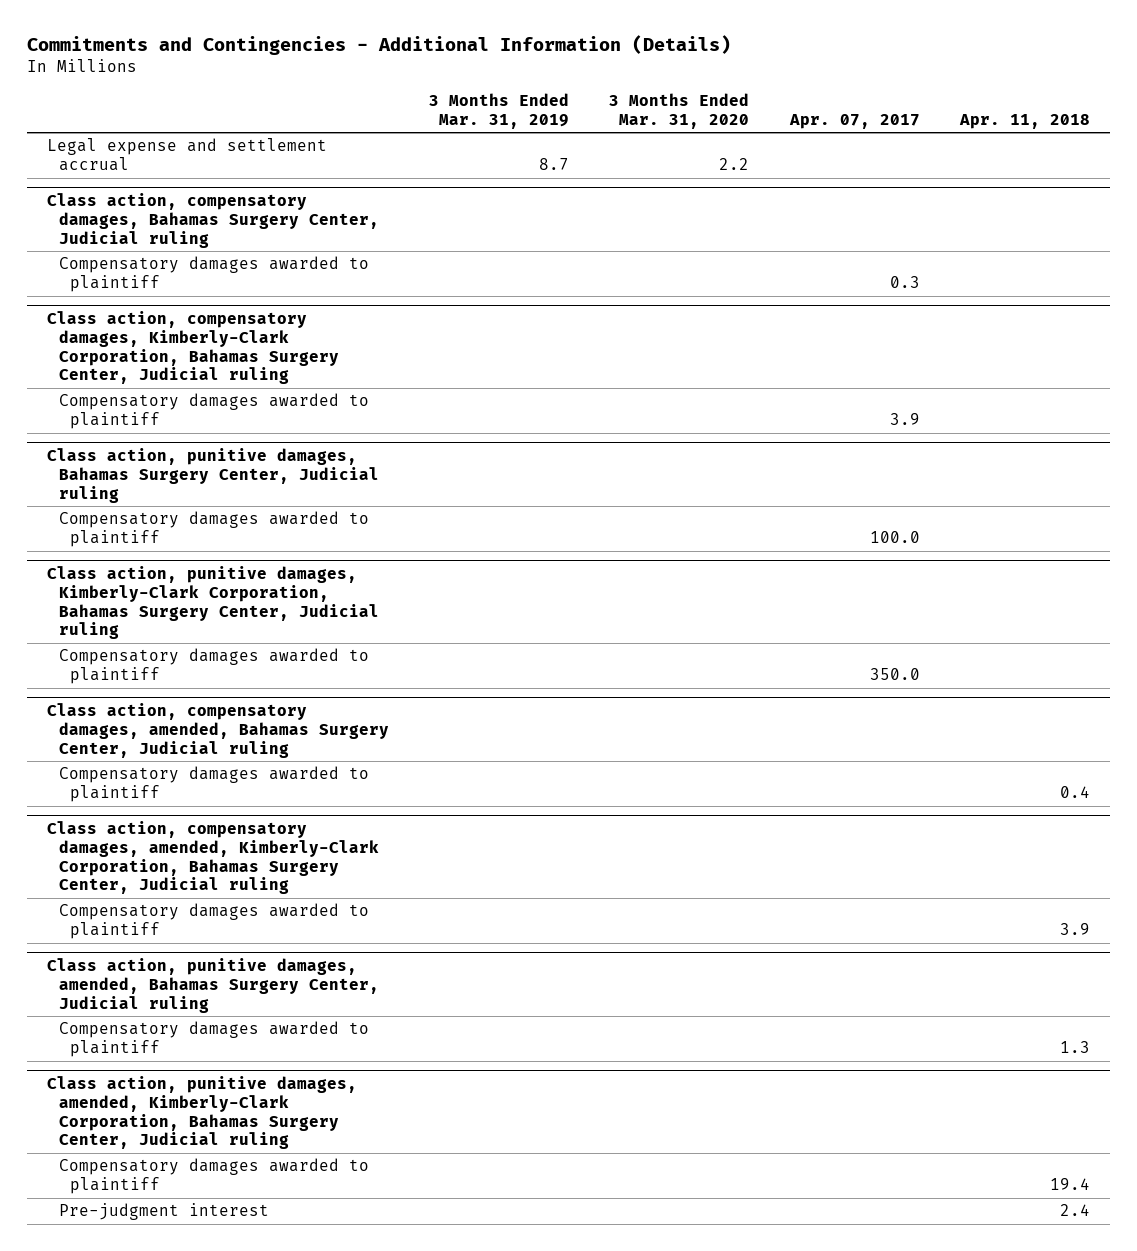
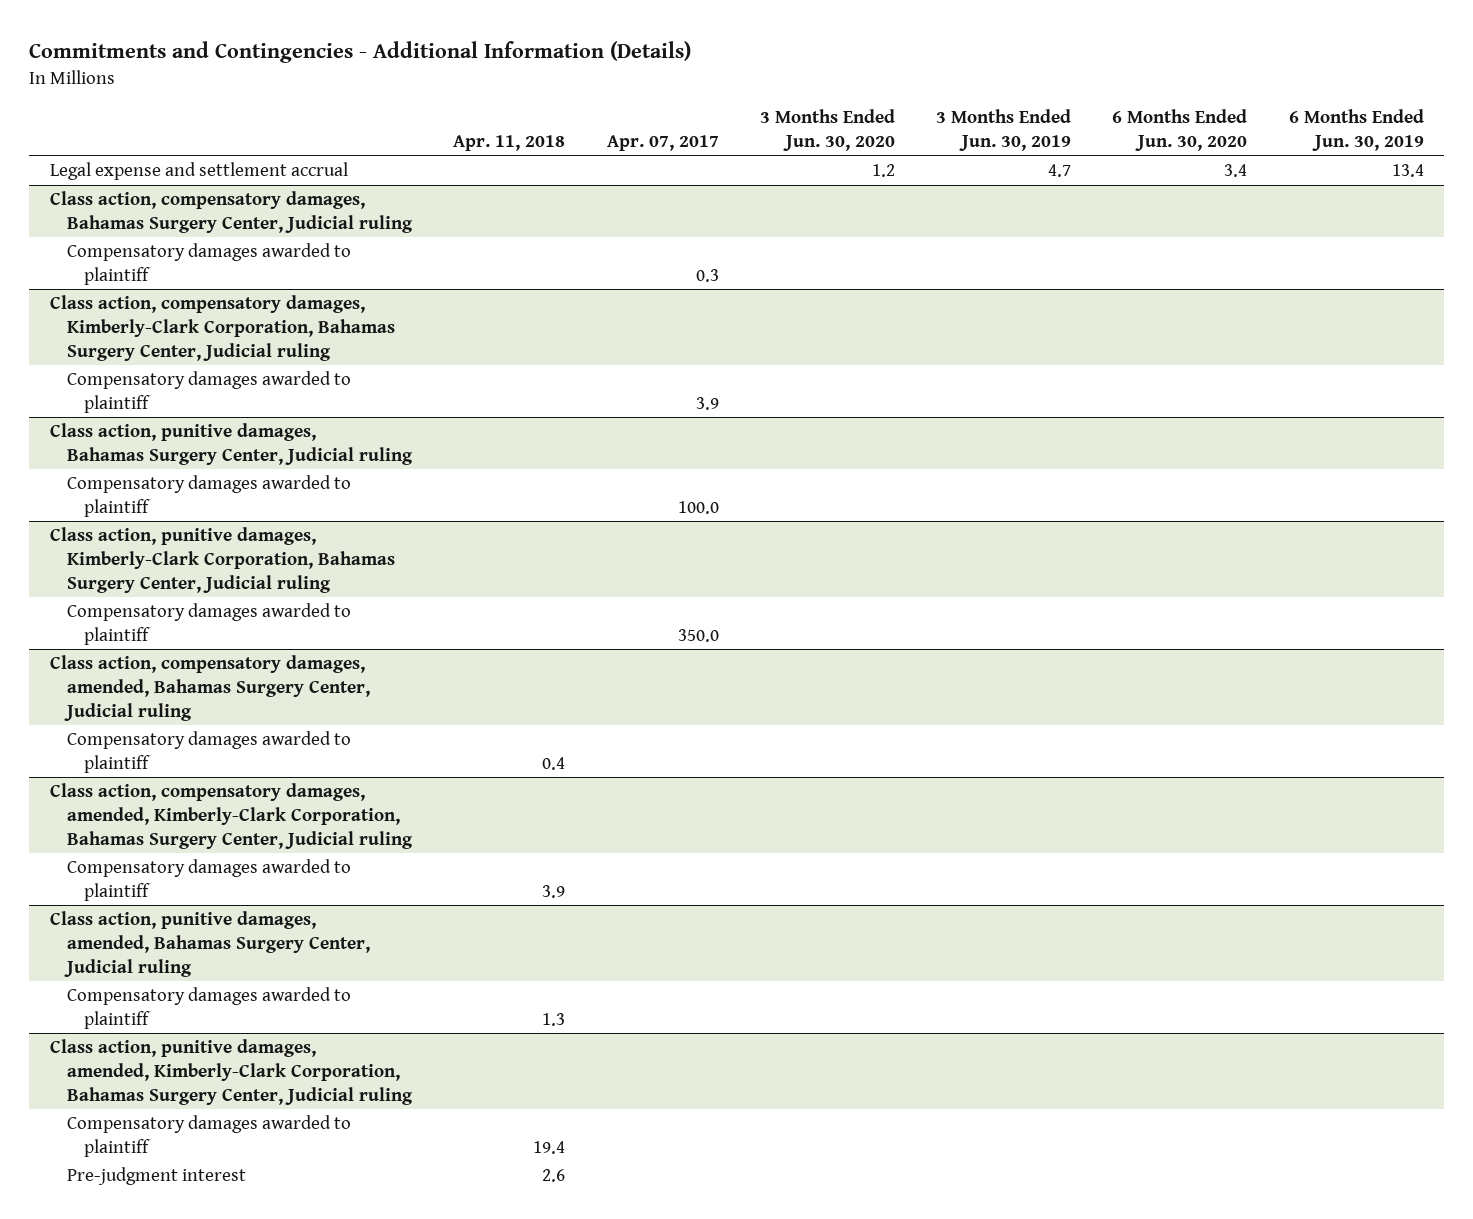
[428,93,569,130] 3 Months Ended Mar. 31, 2019 -> none
[609,93,750,130] 3 Months Ended Mar. 31, 2020 -> none
none -> [759,109,895,151] 3 Months Ended Jun. 30, 2020
none -> [936,109,1072,151] 3 Months Ended Jun. 30, 2019
none -> [1112,109,1248,151] 6 Months Ended Jun. 30, 2020
none -> [1288,109,1424,151] 6 Months Ended Jun. 30, 2019
[1060,1204,1091,1217] 2.4 -> [542,1169,566,1183] 2.6

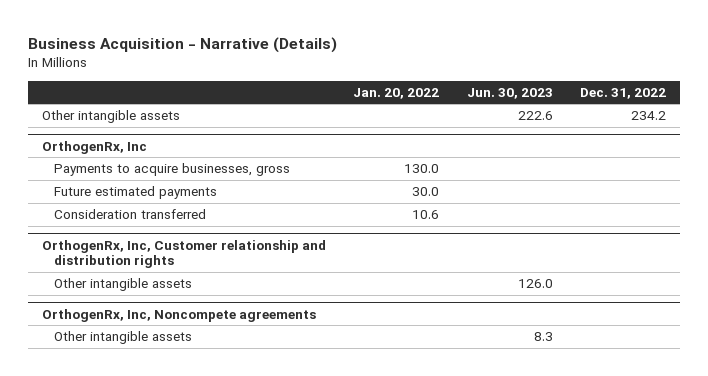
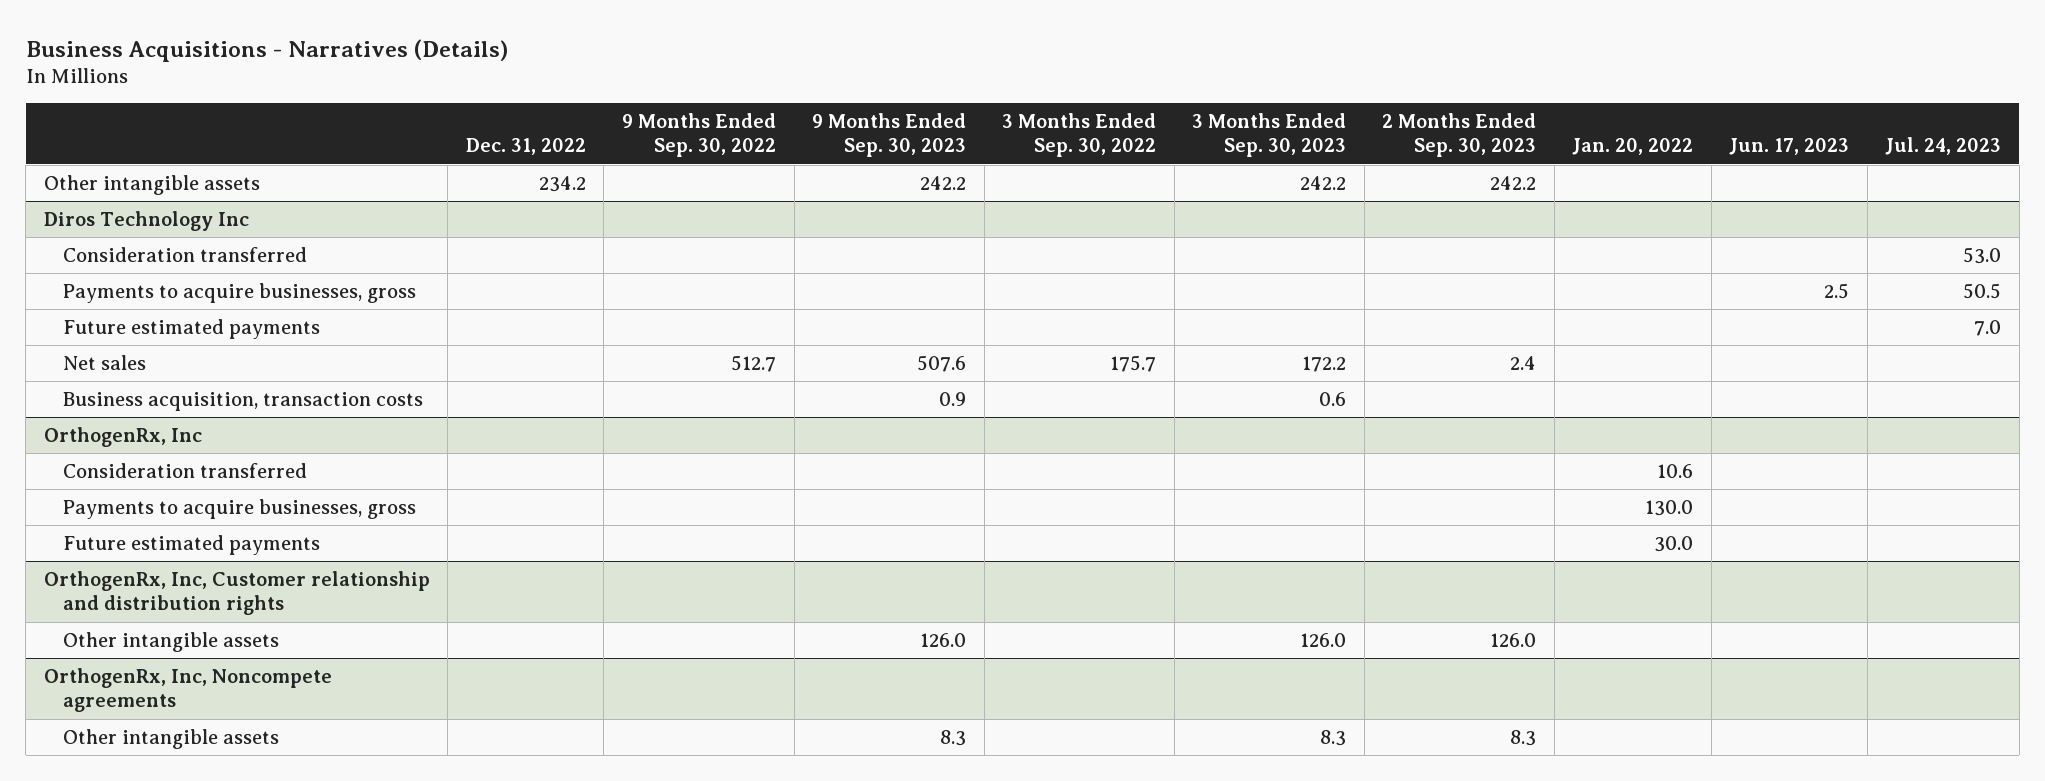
[28,37,338,54] Business Acquisition - Narrative (Details) -> [25,38,508,62] Business Acquisitions - Narratives (Details)
[466,87,553,99] Jun. 30, 2023 -> none
none -> [621,113,776,158] 9 Months Ended Sep. 30, 2022
none -> [812,113,967,158] 9 Months Ended Sep. 30, 2023
none -> [1002,113,1157,158] 3 Months Ended Sep. 30, 2022
none -> [1192,113,1347,158] 3 Months Ended Sep. 30, 2023
none -> [1382,113,1537,158] 2 Months Ended Sep. 30, 2023
none -> [1729,138,1850,156] Jun. 17, 2023
none -> [1885,137,2002,156] Jul. 24, 2023
none -> [43,211,249,232] Diros Technology Inc
none -> [62,247,307,263] Consideration transferred
none -> [62,283,416,304] Payments to acquire businesses, gross
none -> [62,319,320,340] Future estimated payments
none -> [62,355,146,371] Net sales
none -> [62,392,423,412] Business acquisition, transaction costs
[53,209,206,220] Consideration transferred -> [62,463,307,479] Consideration transferred

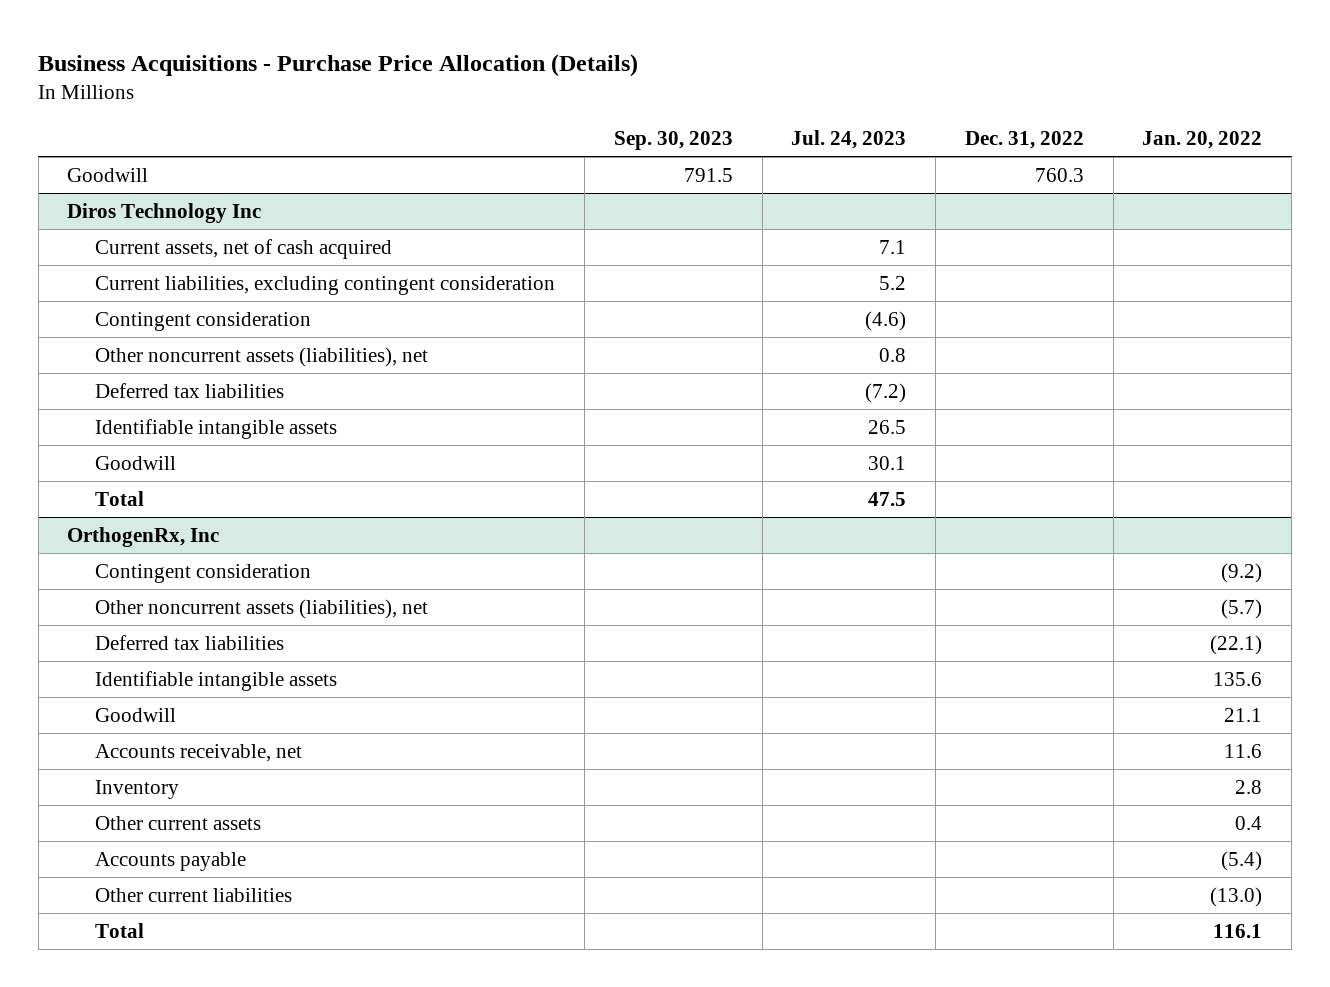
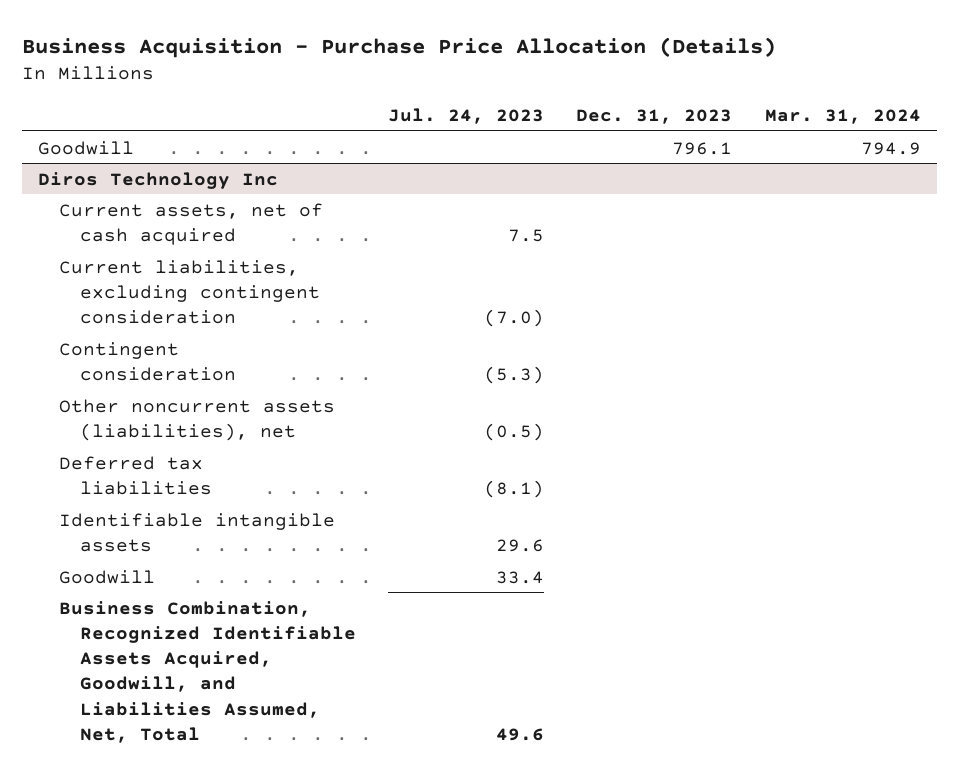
[38,53,639,77] Business Acquisitions - Purchase Price Allocation (Details) -> [22,36,777,58] Business Acquisition - Purchase Price Allocation (Details)
[613,130,733,150] Sep. 30, 2023 -> none
[964,130,1084,149] Dec. 31, 2022 -> none
[1142,130,1263,149] Jan. 20, 2022 -> none
none -> [576,108,733,124] Dec. 31, 2023
none -> [764,108,921,124] Mar. 31, 2024
[95,490,145,506] Total -> none
[67,526,220,547] OrthogenRx, Inc -> none
[95,563,312,583] Contingent consideration -> none
[95,598,429,619] Other noncurrent assets (liabilities), net -> none
[95,634,285,650] Deferred tax liabilities -> none
[95,670,338,691] Identifiable intangible assets -> none
[95,707,177,722] Goodwill -> none
[95,743,303,762] Accounts receivable, net -> none
[95,779,180,799] Inventory -> none
[95,815,262,830] Other current assets -> none
[95,851,247,871] Accounts payable -> none
[95,887,293,902] Other current liabilities -> none
[95,922,145,938] Total -> none
[879,239,907,254] 7.1 -> [508,228,545,242] 7.5
[879,275,907,290] 5.2 -> [484,309,545,328] (7.0)
[865,310,907,331] (4.6) -> [484,365,545,384] (5.3)
[879,347,907,362] 0.8 -> [484,422,545,441] (0.5)
[865,382,907,403] (7.2) -> [484,479,545,498] (8.1)
[868,419,907,434] 26.5 -> [496,538,545,552] 29.6
[868,455,907,470] 30.1 -> [496,570,545,584] 33.4
none -> [59,600,356,744] Business Combination, Recognized Identifiable Assets Acquired, Goodwill, and Liabilities Assumed, Net, Total

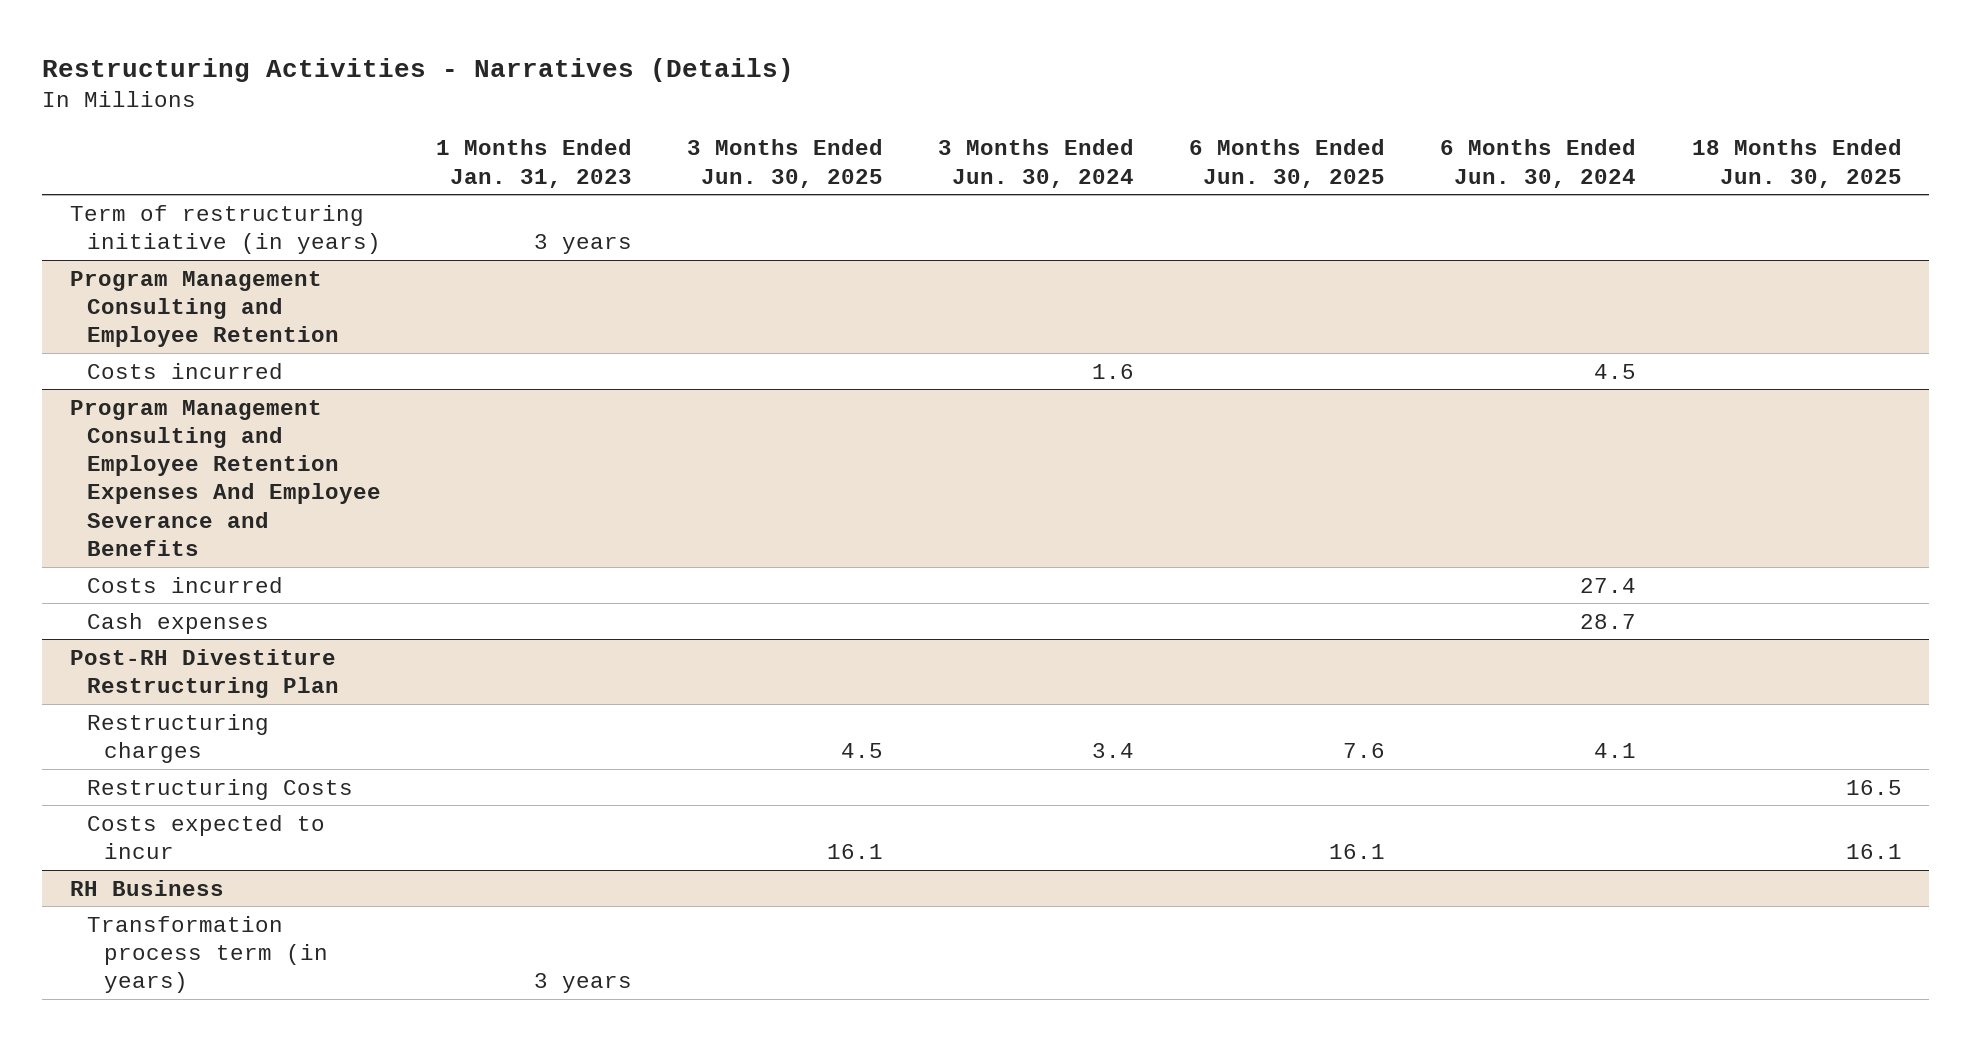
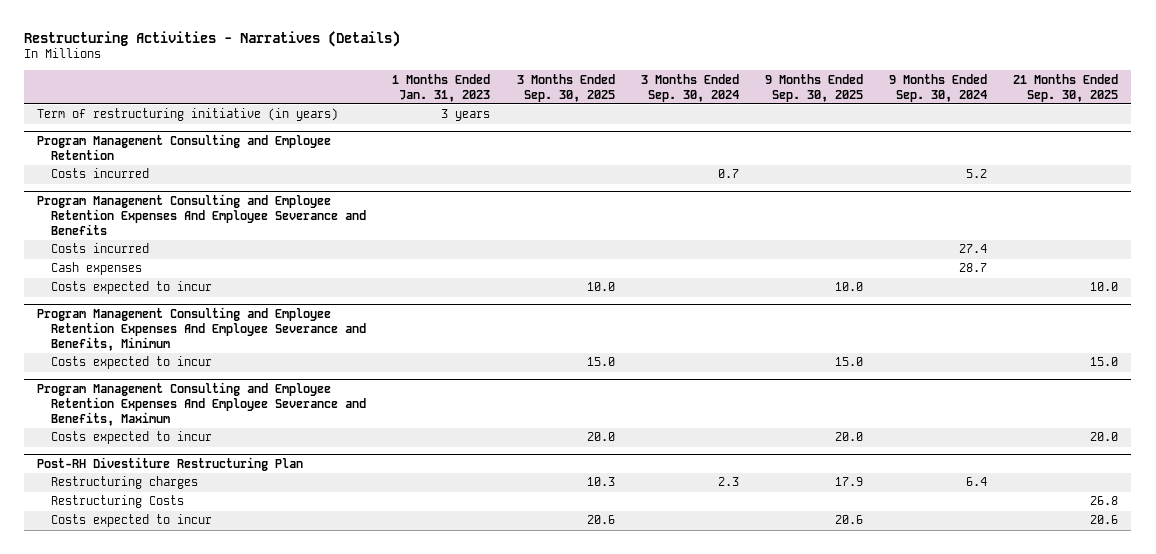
[687,139,884,188] 3 Months Ended Jun. 30, 2025 -> none
[938,139,1135,188] 3 Months Ended Jun. 30, 2024 -> none
[1189,139,1386,188] 6 Months Ended Jun. 30, 2025 -> none
[1440,139,1637,188] 6 Months Ended Jun. 30, 2024 -> none
[1691,139,1902,188] 18 Months Ended Jun. 30, 2025 -> none
none -> [516,73,615,102] 3 Months Ended Sep. 30, 2025
none -> [640,73,739,102] 3 Months Ended Sep. 30, 2024
none -> [764,73,863,102] 9 Months Ended Sep. 30, 2025
none -> [889,73,988,102] 9 Months Ended Sep. 30, 2024
none -> [1013,73,1119,102] 21 Months Ended Sep. 30, 2025
none -> [51,281,213,295] Costs expected to incur
none -> [37,307,367,352] Program Management Consulting and Employee Retention Expenses And Employee Severance and Benefits, Minimum
none -> [51,356,213,370] Costs expected to incur
none -> [37,382,367,427] Program Management Consulting and Employee Retention Expenses And Employee Severance and Benefits, Maximum
none -> [51,431,213,445] Costs expected to incur
[69,879,224,896] RH Business -> none
[87,915,329,994] Transformation process term (in years) -> none

